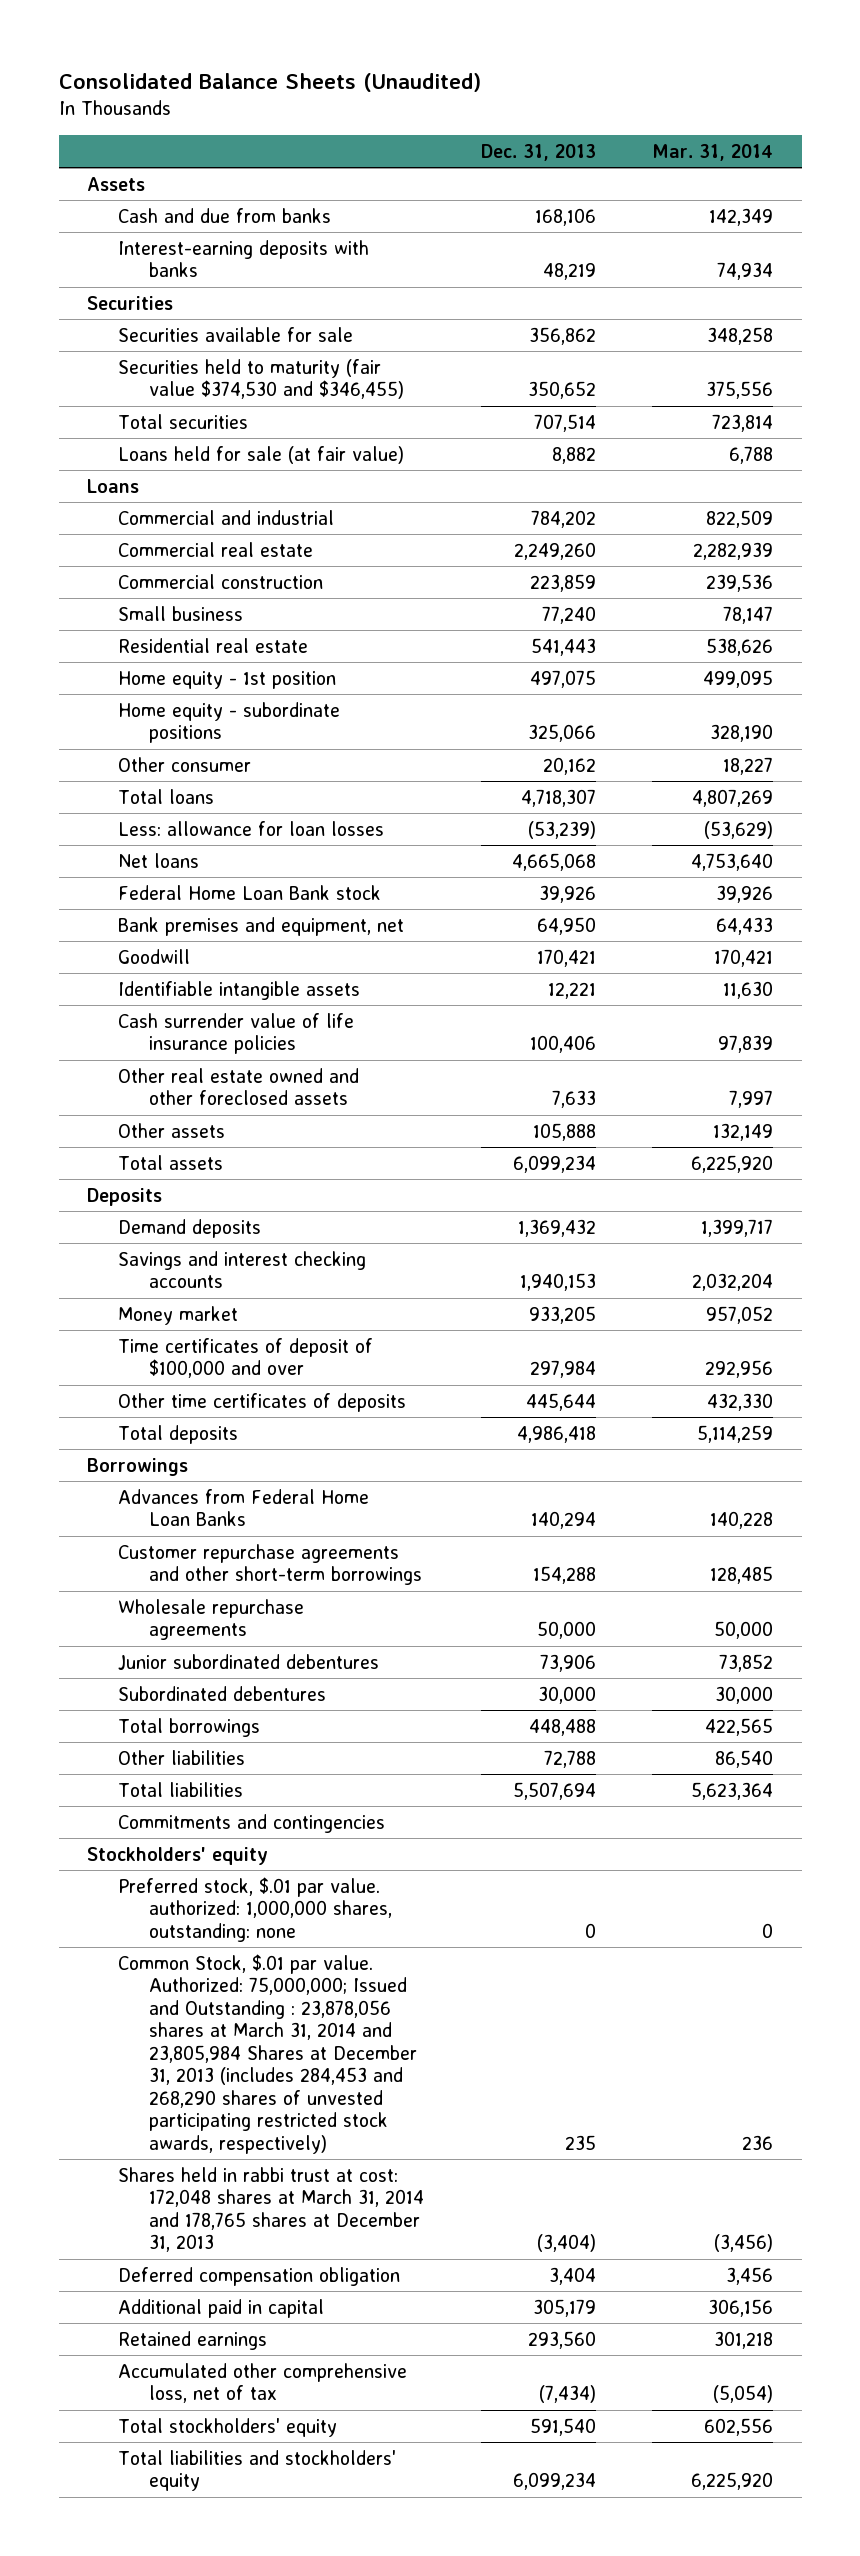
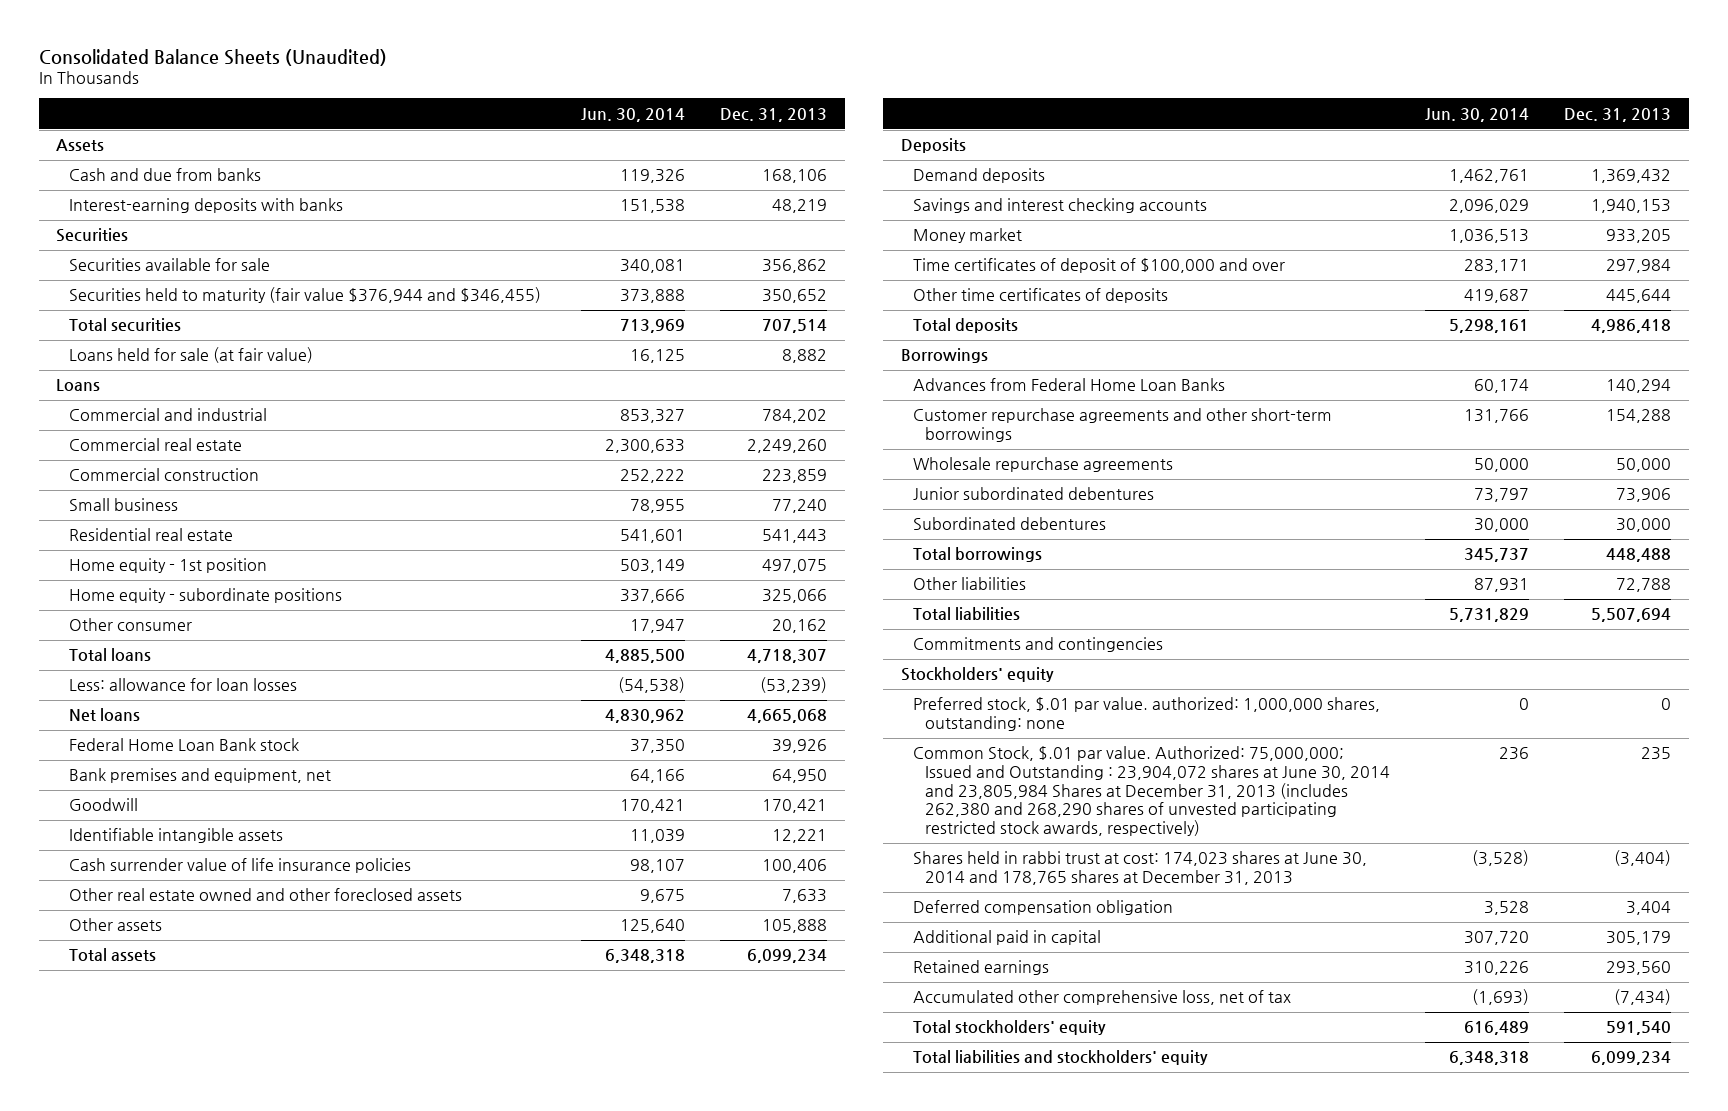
[652,143,774,161] Mar. 31, 2014 -> none
none -> [581,107,686,122] Jun. 30, 2014
[117,358,404,400] Securities held to maturity (fair value $374,530 and $346,455) -> [68,287,541,304] Securities held to maturity (fair value $376,944 and $346,455)
[117,1953,417,2154] Common Stock, $.01 par value. Authorized: 75,000,000; Issued and Outstanding : 23,878,056 shares at March 31, 2014 and 23,805,984 Shares at December 31, 2013 (includes 284,453 and 268,290 shares of unvested participating restricted stock awards, respectively) -> [912,746,1391,837] Common Stock, $.01 par value. Authorized: 75,000,000; Issued and Outstanding : 23,904,072 shares at June 30, 2014 and 23,805,984 Shares at December 31, 2013 (includes 262,380 and 268,290 shares of unvested participating restricted stock awards, respectively)
[117,2166,424,2253] Shares held in rabbi trust at cost: 172,048 shares at March 31, 2014 and 178,765 shares at December 31, 2013 -> [912,851,1367,886] Shares held in rabbi trust at cost: 174,023 shares at June 30, 2014 and 178,765 shares at December 31, 2013

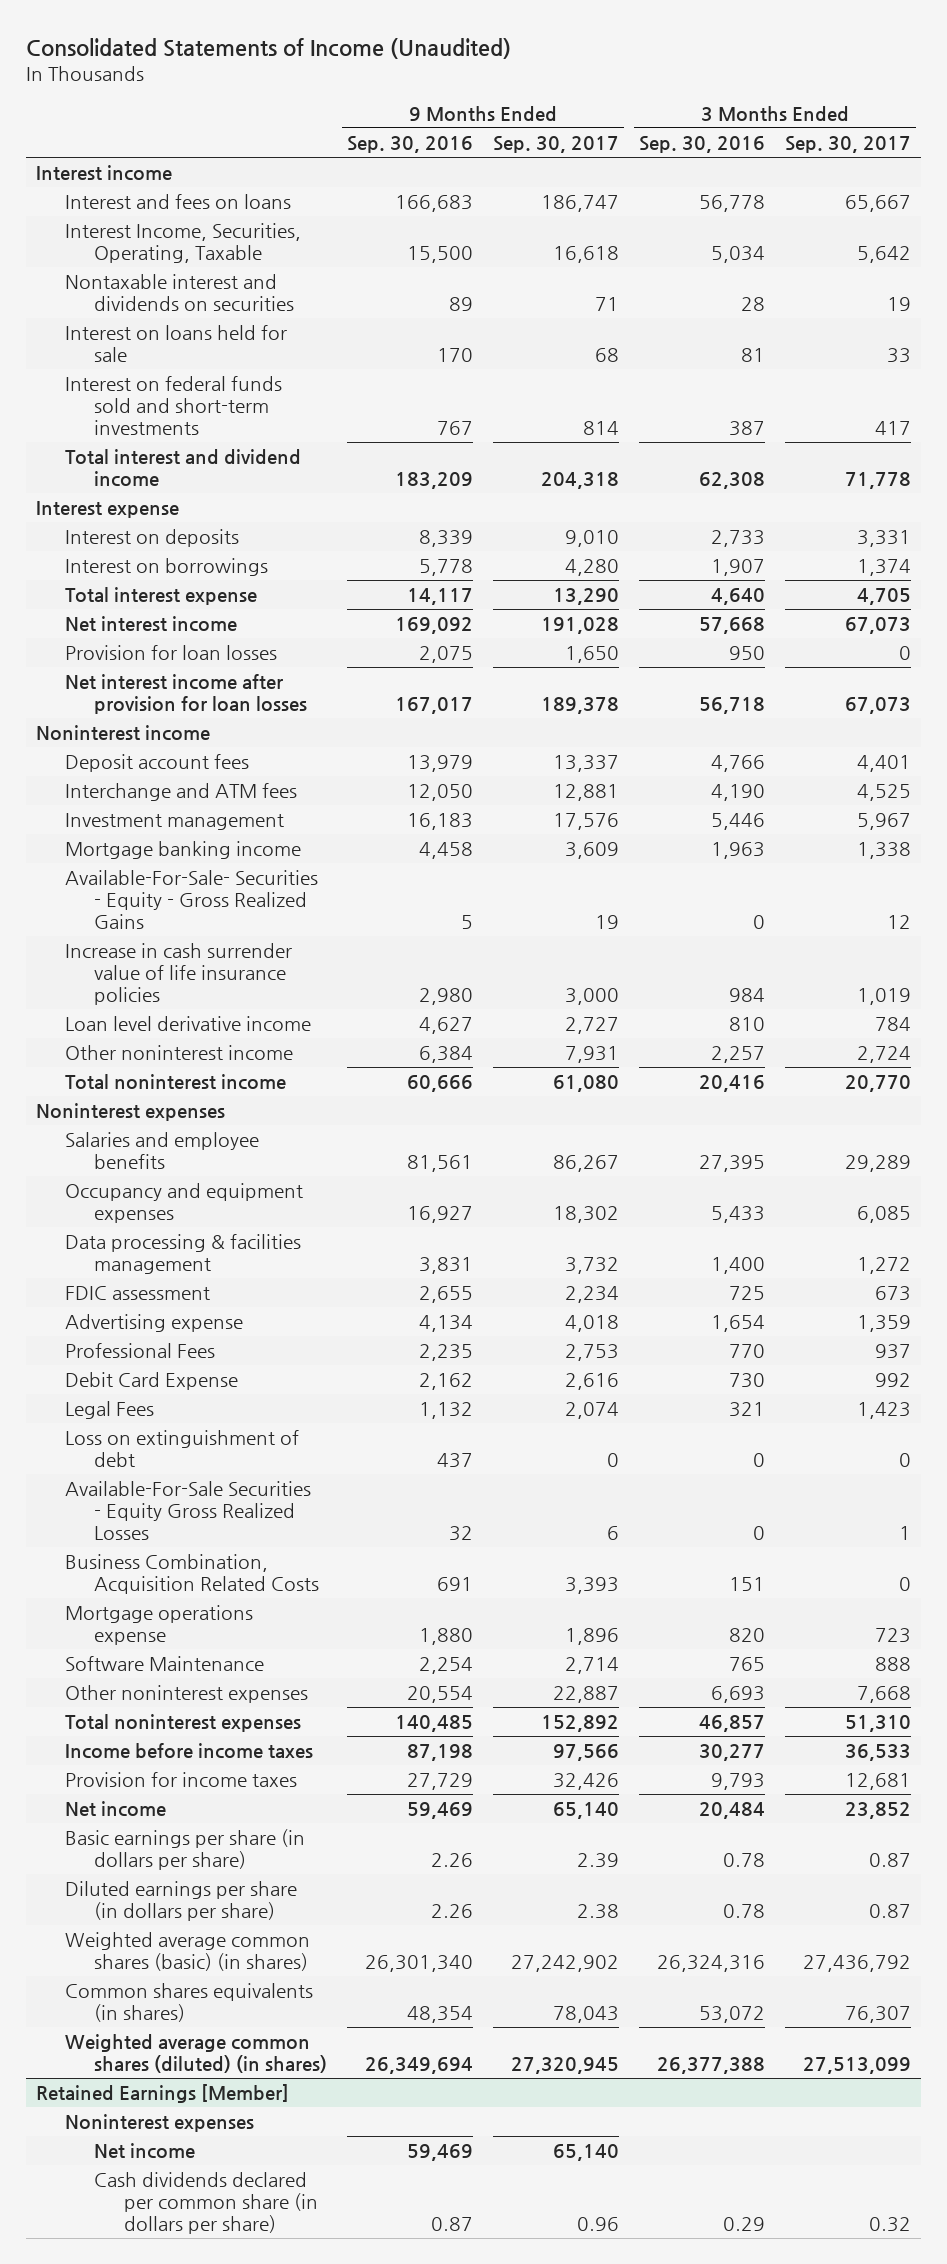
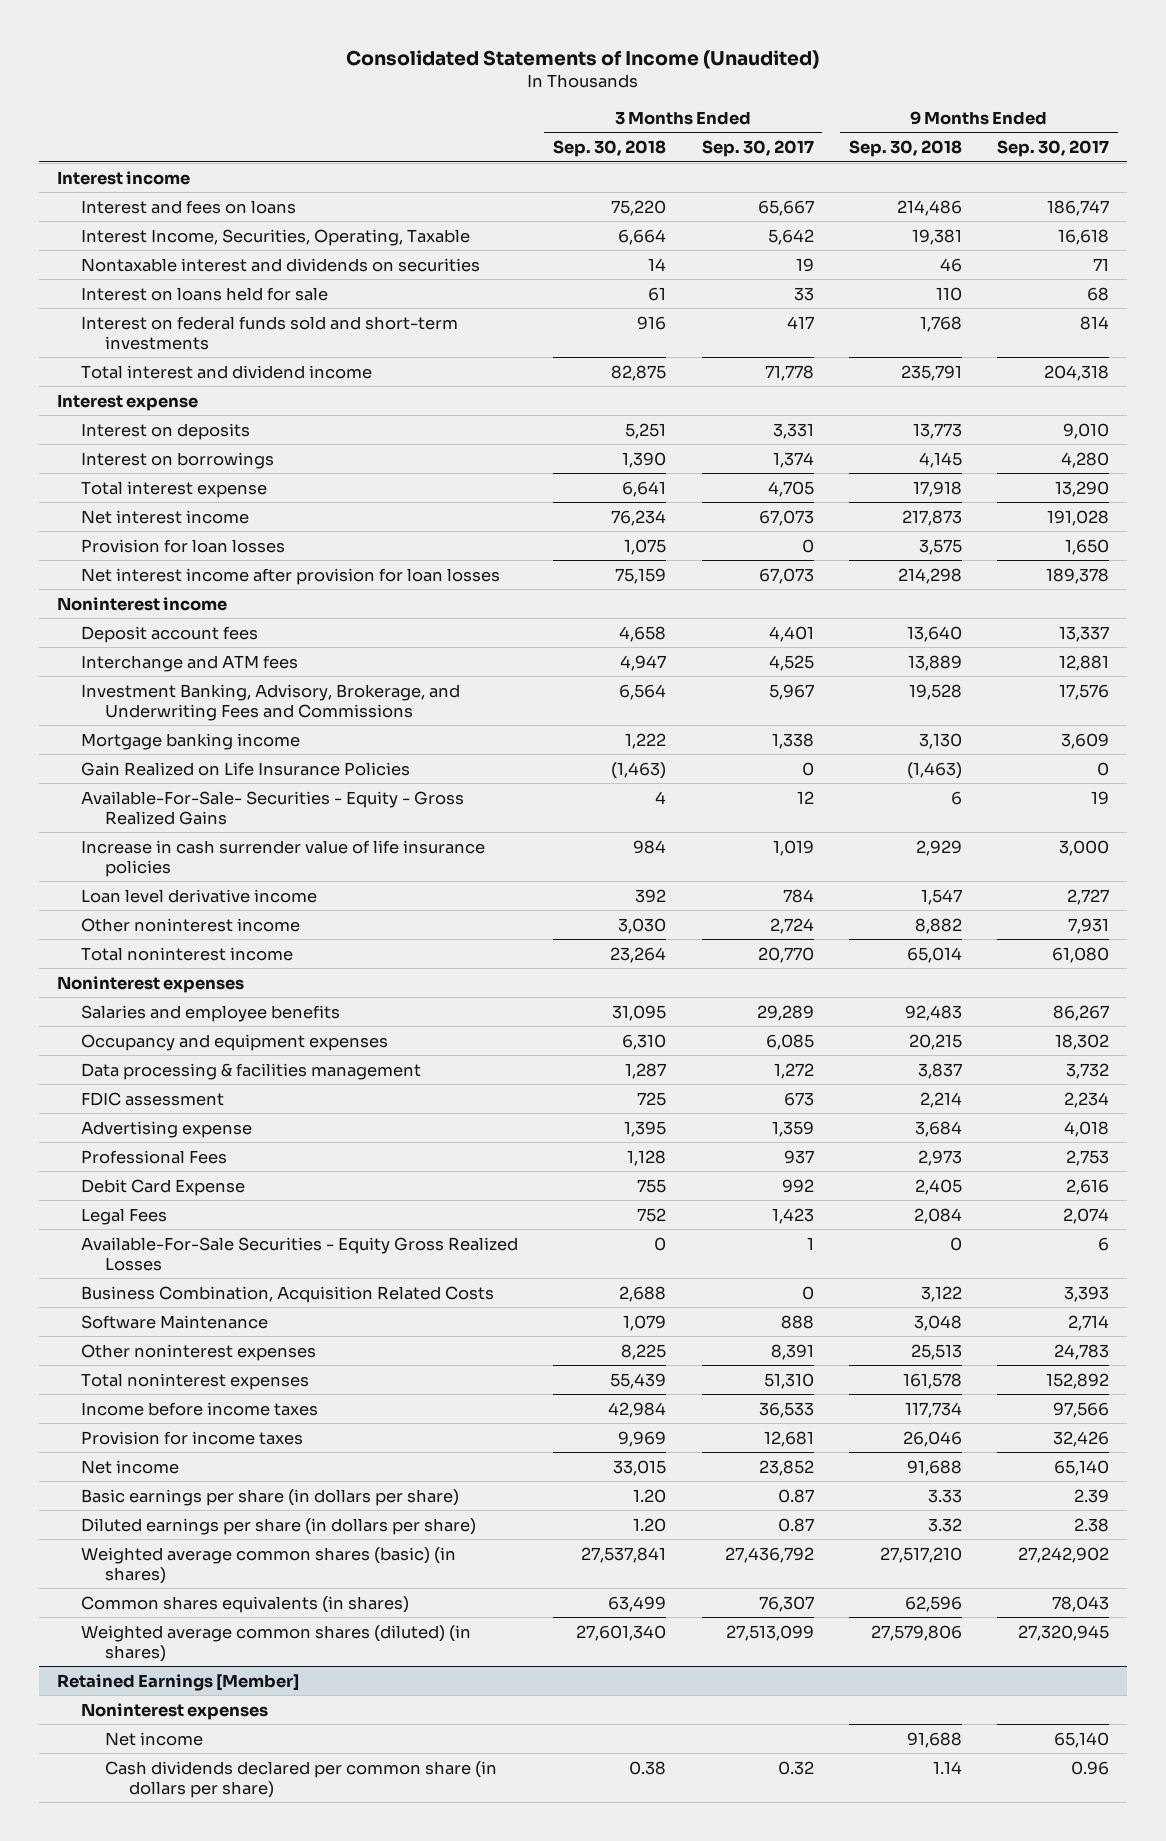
[347,136,474,154] Sep. 30, 2016 -> none
[639,136,766,154] Sep. 30, 2016 -> none
none -> [553,140,667,158] Sep. 30, 2018
none -> [848,140,962,158] Sep. 30, 2018
[64,813,284,831] Investment management -> [80,683,460,721] Investment Banking, Advisory, Brokerage, and Underwriting Fees and Commissions
none -> [80,761,410,776] Gain Realized on Life Insurance Policies
[64,1430,299,1468] Loss on extinguishment of debt -> none
[64,1605,253,1646] Mortgage operations expense -> none
[553,1686,620,1704] 22,887 -> [1054,1343,1110,1360] 24,783
[857,1686,912,1704] 7,668 -> [770,1343,814,1360] 8,391

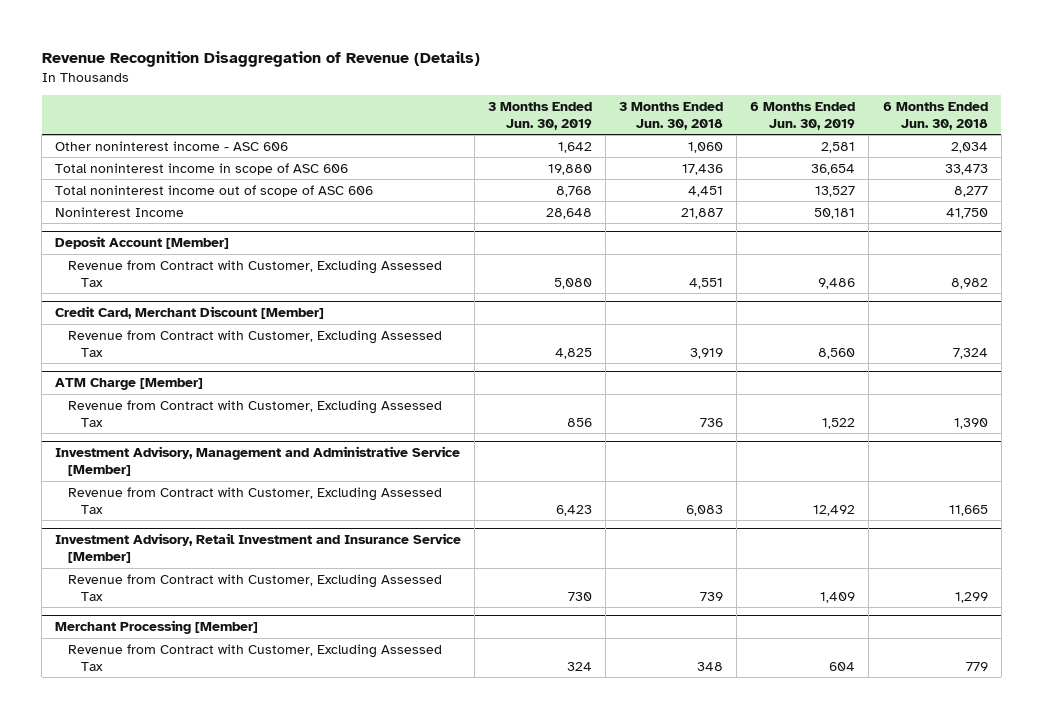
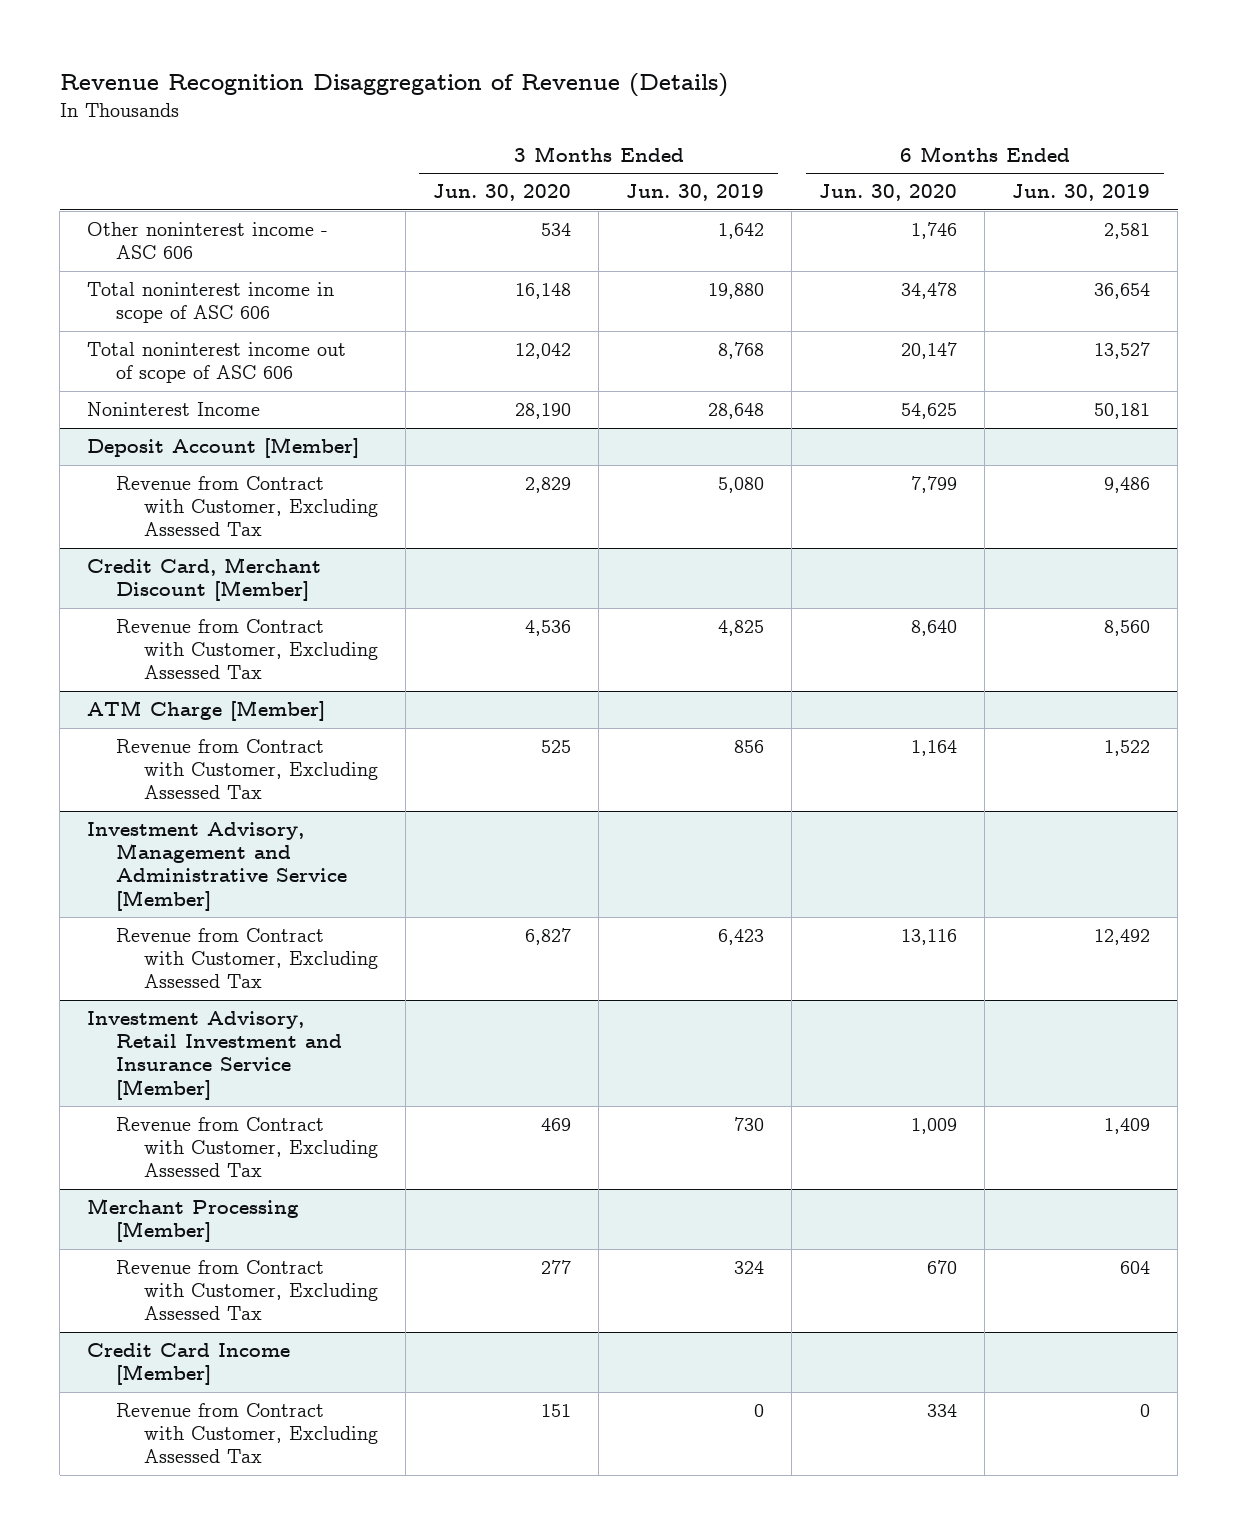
[619,102,724,131] 3 Months Ended Jun. 30, 2018 -> none
[882,102,988,131] 6 Months Ended Jun. 30, 2018 -> none
none -> [433,184,572,202] Jun. 30, 2020
none -> [819,184,958,202] Jun. 30, 2020
none -> [87,1343,291,1386] Credit Card Income [Member]
none -> [115,1403,378,1464] Revenue from Contract with Customer, Excluding Assessed Tax

